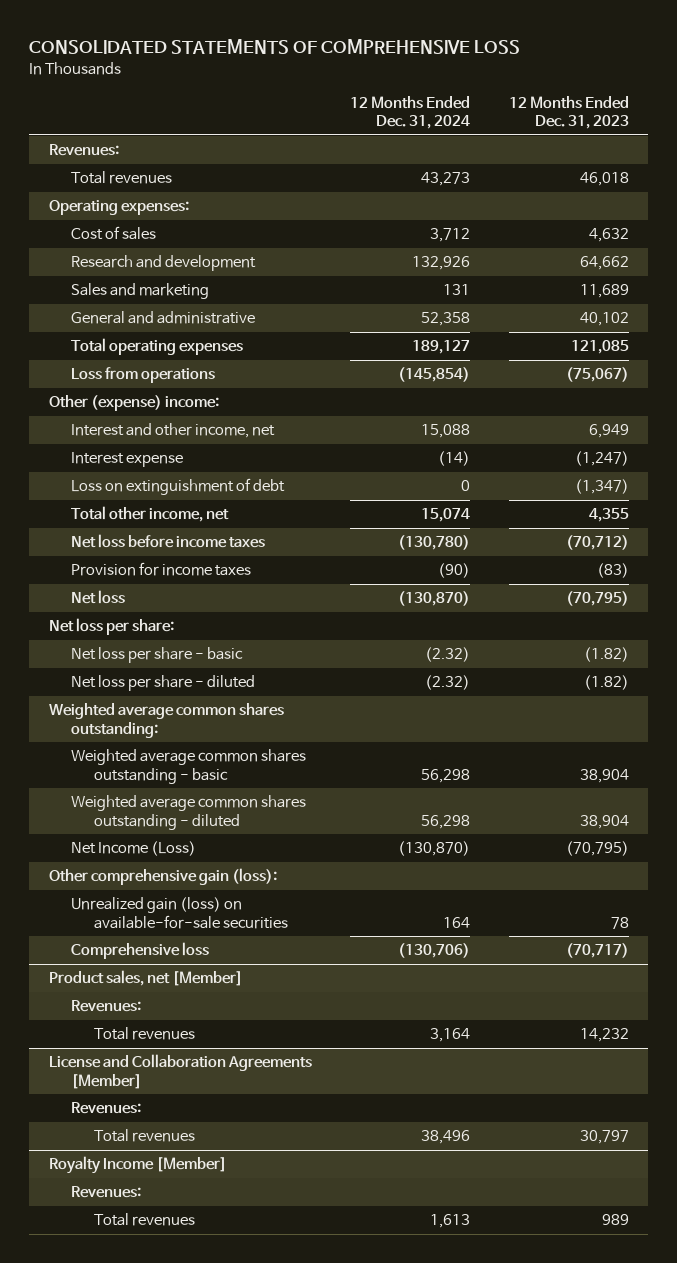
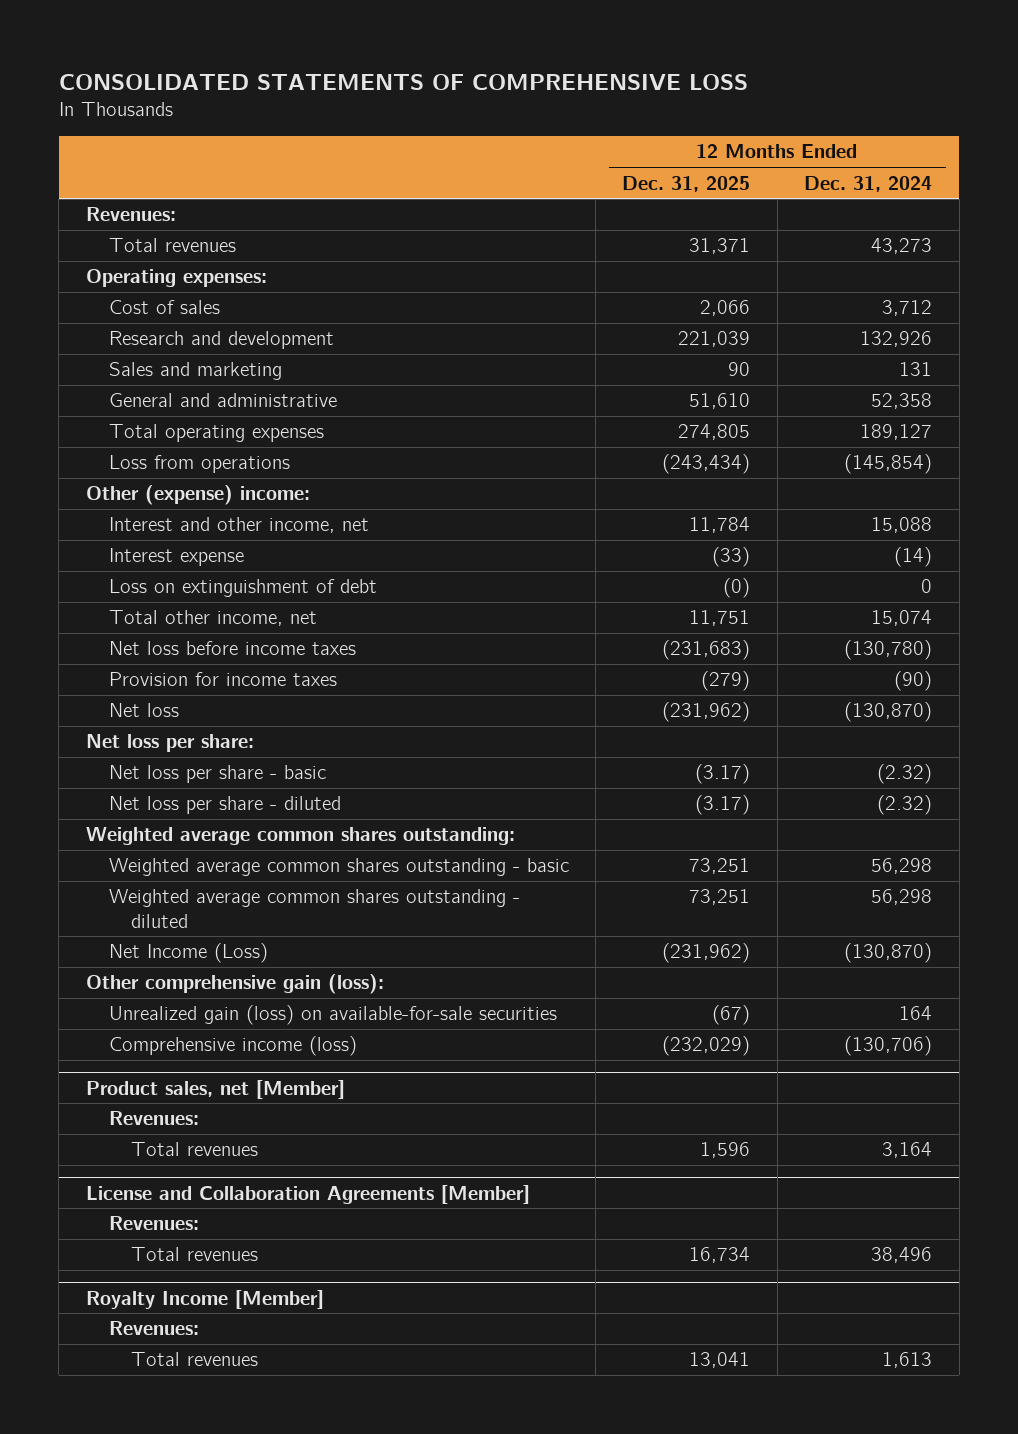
[508,96,629,130] 12 Months Ended Dec. 31, 2023 -> none
none -> [622,175,751,192] Dec. 31, 2025
[71,942,210,960] Comprehensive loss -> [108,1036,357,1057] Comprehensive income (loss)

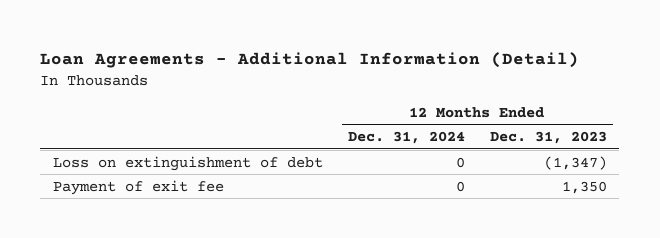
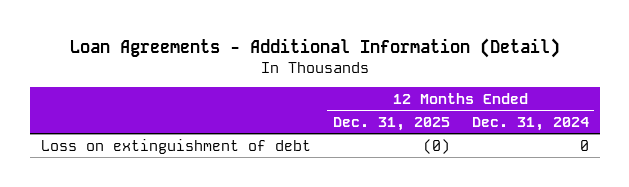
[489,131,607,145] Dec. 31, 2023 -> none
none -> [332,116,450,131] Dec. 31, 2025
[52,179,224,195] Payment of exit fee -> none

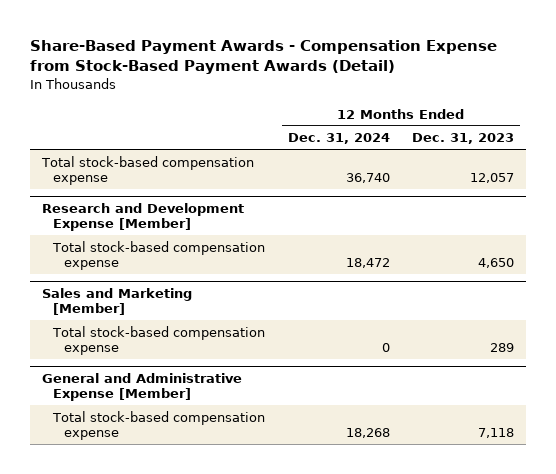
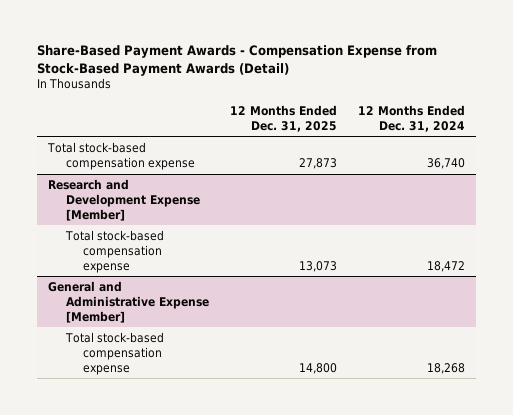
[412,133,515,145] Dec. 31, 2023 -> none
none -> [229,104,337,132] 12 Months Ended Dec. 31, 2025
[41,288,192,316] Sales and Marketing [Member] -> none
[51,325,265,355] Total stock-based compensation expense -> none

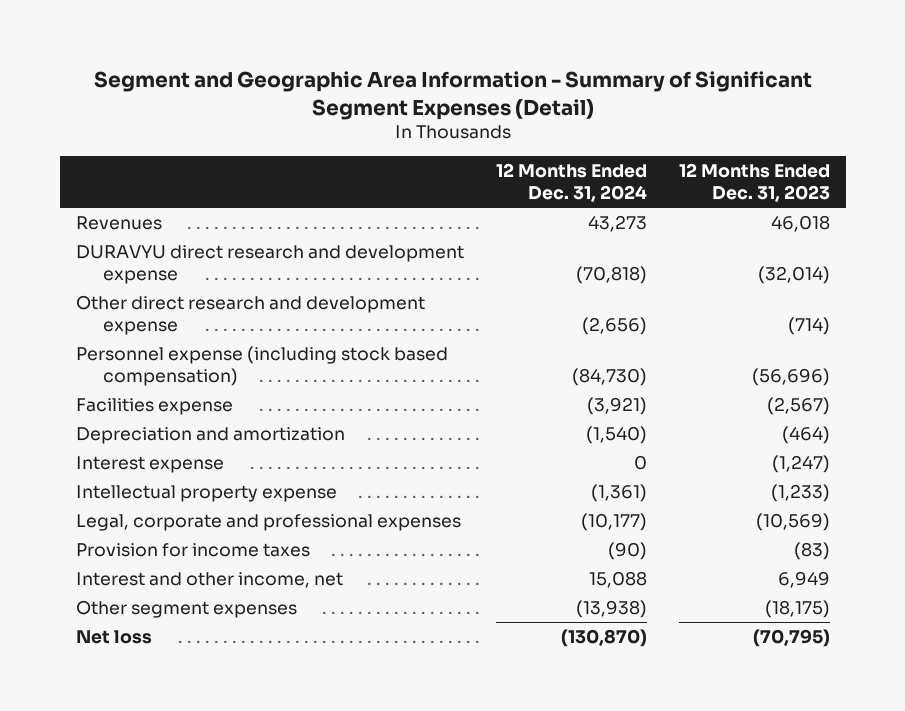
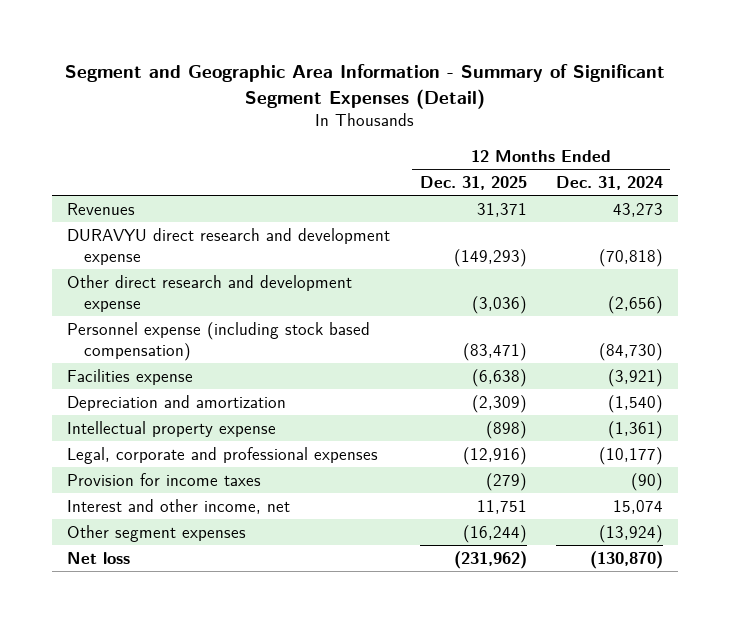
[678,163,830,203] 12 Months Ended Dec. 31, 2023 -> none
none -> [419,176,527,191] Dec. 31, 2025
[75,455,224,473] Interest expense -> none
[588,570,647,588] 15,088 -> [613,499,664,514] 15,074
[575,599,647,618] (13,938) -> [599,524,664,543] (13,924)

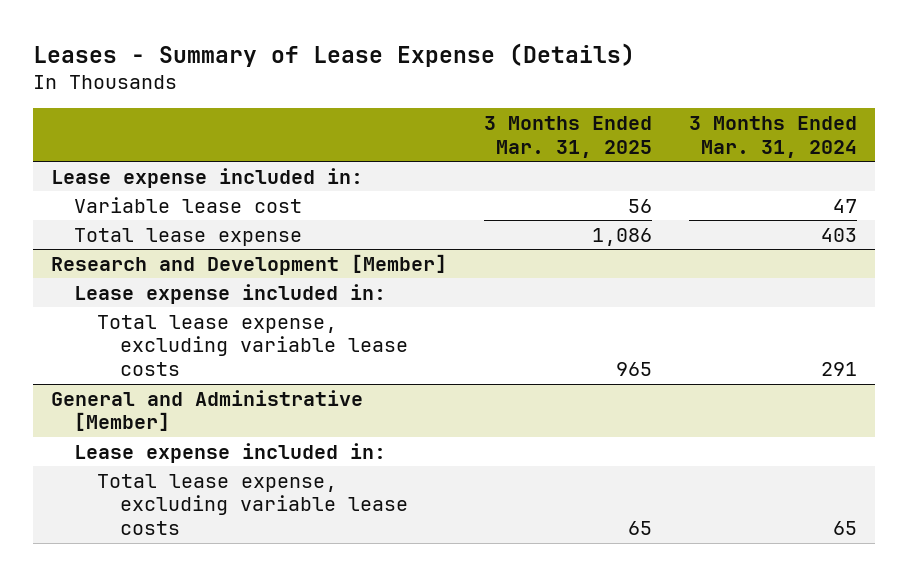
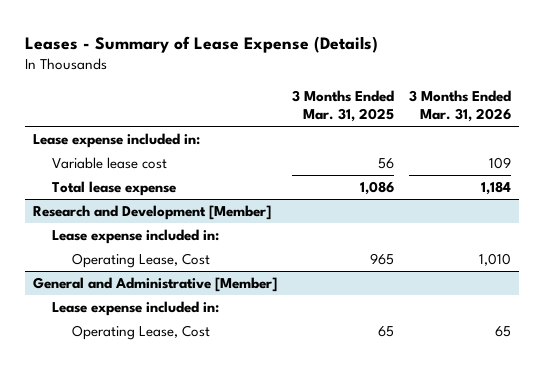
[688,116,857,158] 3 Months Ended Mar. 31, 2024 -> none
none -> [409,90,512,123] 3 Months Ended Mar. 31, 2026
[97,314,409,377] Total lease expense, excluding variable lease costs -> [72,253,211,269] Operating Lease, Cost
[97,473,409,536] Total lease expense, excluding variable lease costs -> [72,325,211,341] Operating Lease, Cost

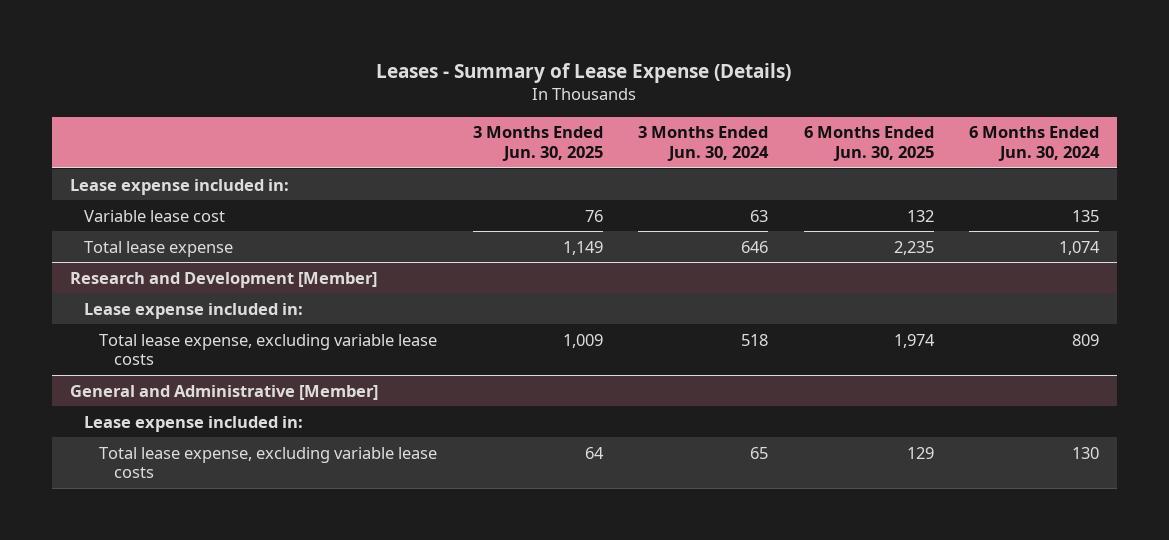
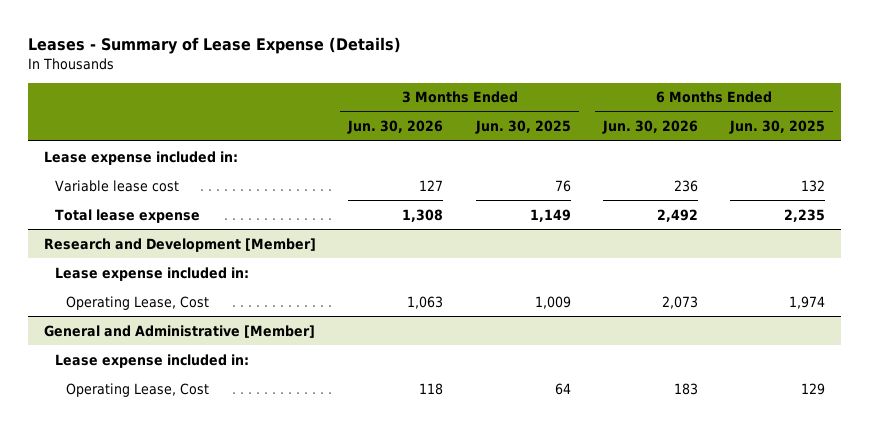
[638,126,770,162] 3 Months Ended Jun. 30, 2024 -> none
[968,126,1100,162] 6 Months Ended Jun. 30, 2024 -> none
none -> [347,120,444,135] Jun. 30, 2026
none -> [601,120,698,135] Jun. 30, 2026
[99,333,438,366] Total lease expense, excluding variable lease costs -> [66,295,210,310] Operating Lease, Cost
[99,446,438,479] Total lease expense, excluding variable lease costs -> [66,382,210,397] Operating Lease, Cost

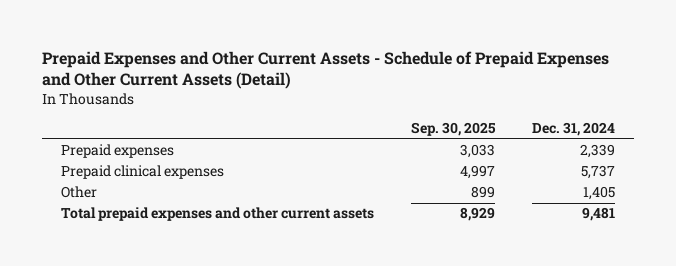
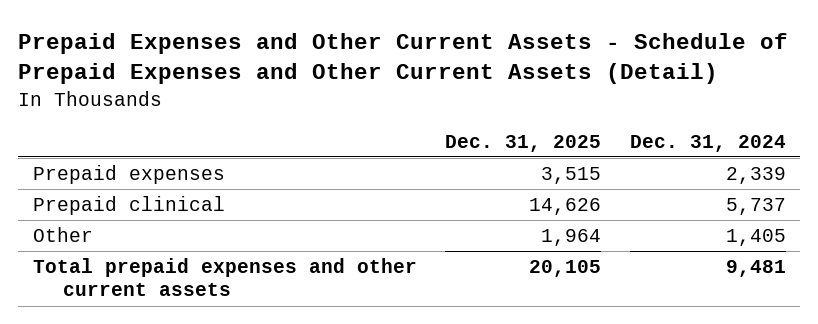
[411,122,497,137] Sep. 30, 2025 -> none
none -> [445,134,602,152] Dec. 31, 2025
[60,165,224,180] Prepaid clinical expenses -> [32,196,225,216] Prepaid clinical

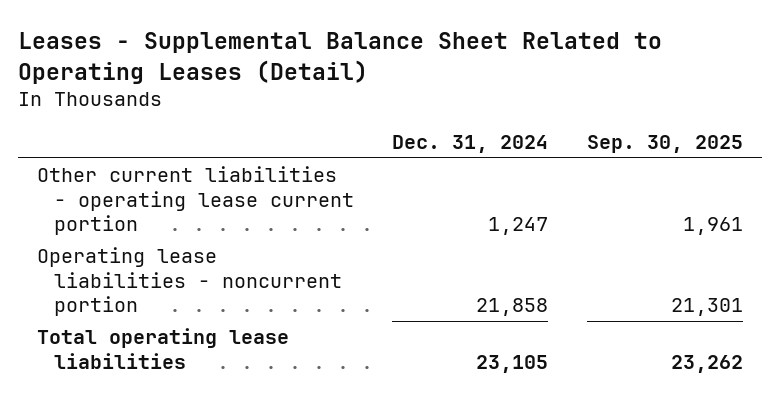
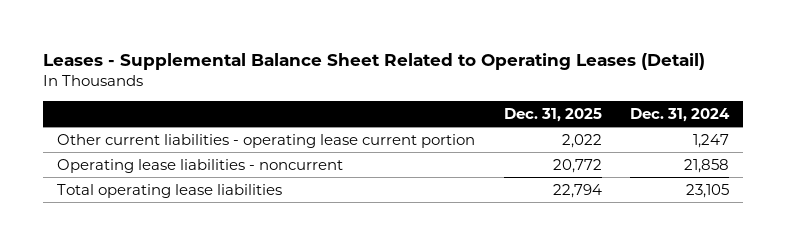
[586,134,743,153] Sep. 30, 2025 -> none
none -> [503,107,602,122] Dec. 31, 2025
[37,247,343,317] Operating lease liabilities - noncurrent portion -> [57,158,344,173] Operating lease liabilities - noncurrent

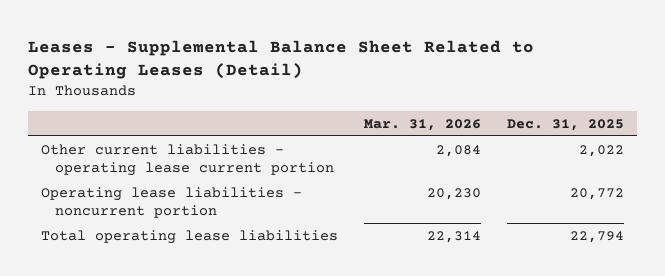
[630,107,731,122] Dec. 31, 2024 -> none
none -> [363,118,481,131] Mar. 31, 2026
[57,158,344,173] Operating lease liabilities - noncurrent -> [41,186,303,219] Operating lease liabilities - noncurrent portion

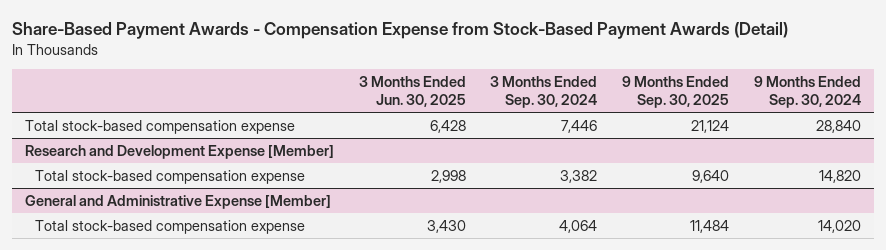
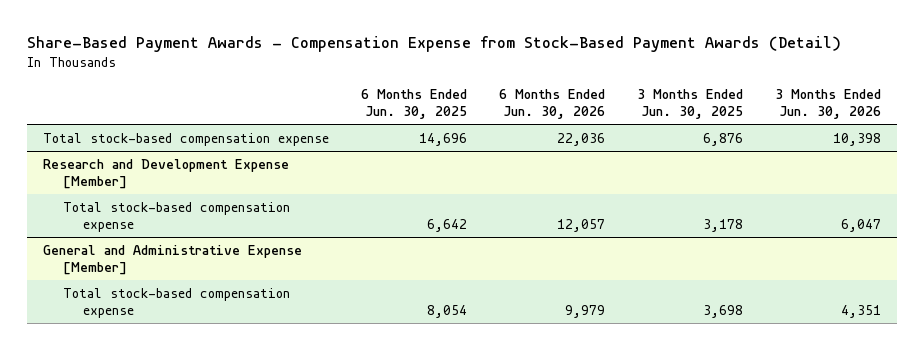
[490,75,598,109] 3 Months Ended Sep. 30, 2024 -> none
[622,75,730,109] 9 Months Ended Sep. 30, 2025 -> none
[754,75,862,109] 9 Months Ended Sep. 30, 2024 -> none
none -> [360,89,467,120] 6 Months Ended Jun. 30, 2025
none -> [498,89,605,120] 6 Months Ended Jun. 30, 2026
none -> [774,89,881,120] 3 Months Ended Jun. 30, 2026
[429,119,466,133] 6,428 -> [702,132,743,146] 6,876
[430,169,466,183] 2,998 -> [702,218,743,232] 3,178
[426,219,466,233] 3,430 -> [702,304,743,318] 3,698

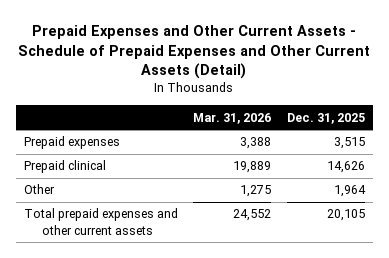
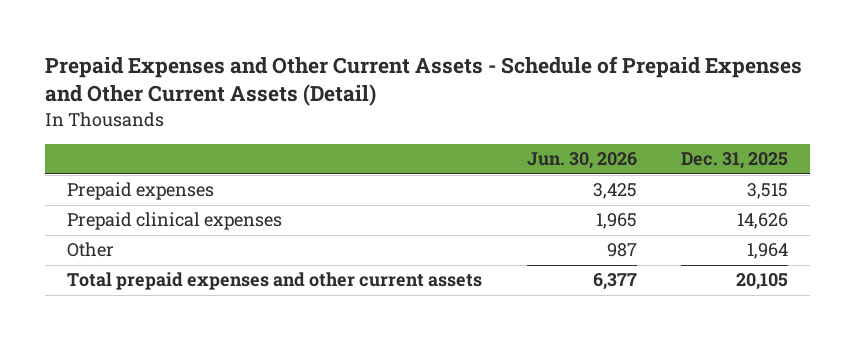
[193,112,272,124] Mar. 31, 2026 -> none
none -> [526,152,637,170] Jun. 30, 2026
[23,160,106,174] Prepaid clinical -> [67,212,283,231] Prepaid clinical expenses

